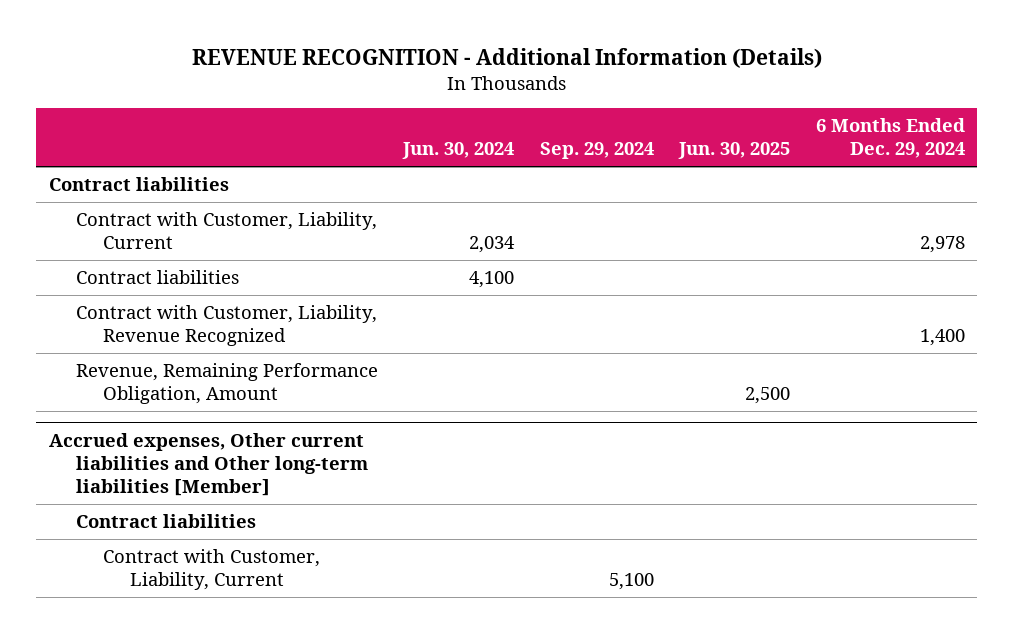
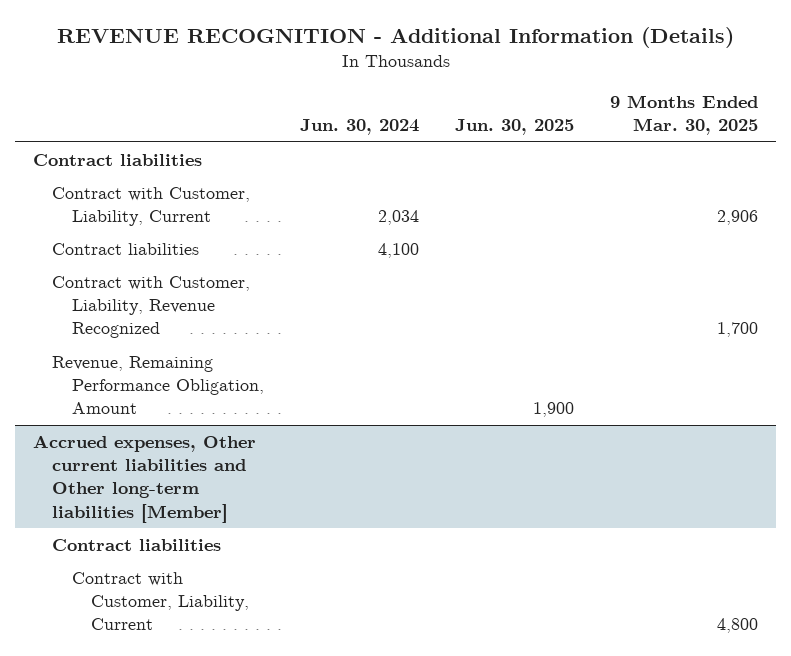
[539,142,654,160] Sep. 29, 2024 -> none
[815,118,965,159] 6 Months Ended Dec. 29, 2024 -> none
none -> [610,95,759,136] 9 Months Ended Mar. 30, 2025
[745,387,791,405] 2,500 -> [533,402,575,418] 1,900

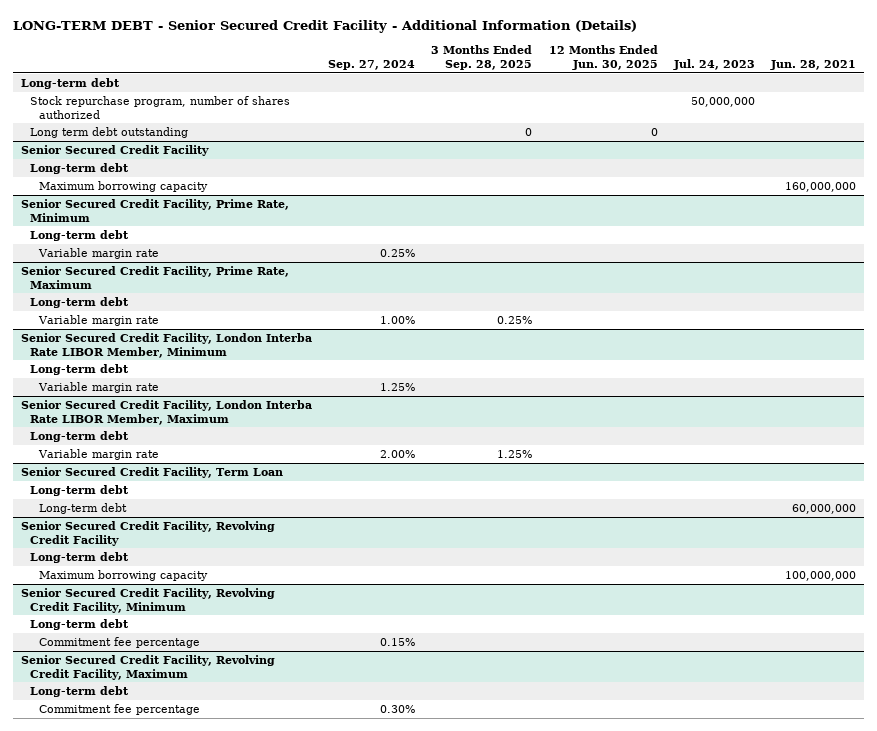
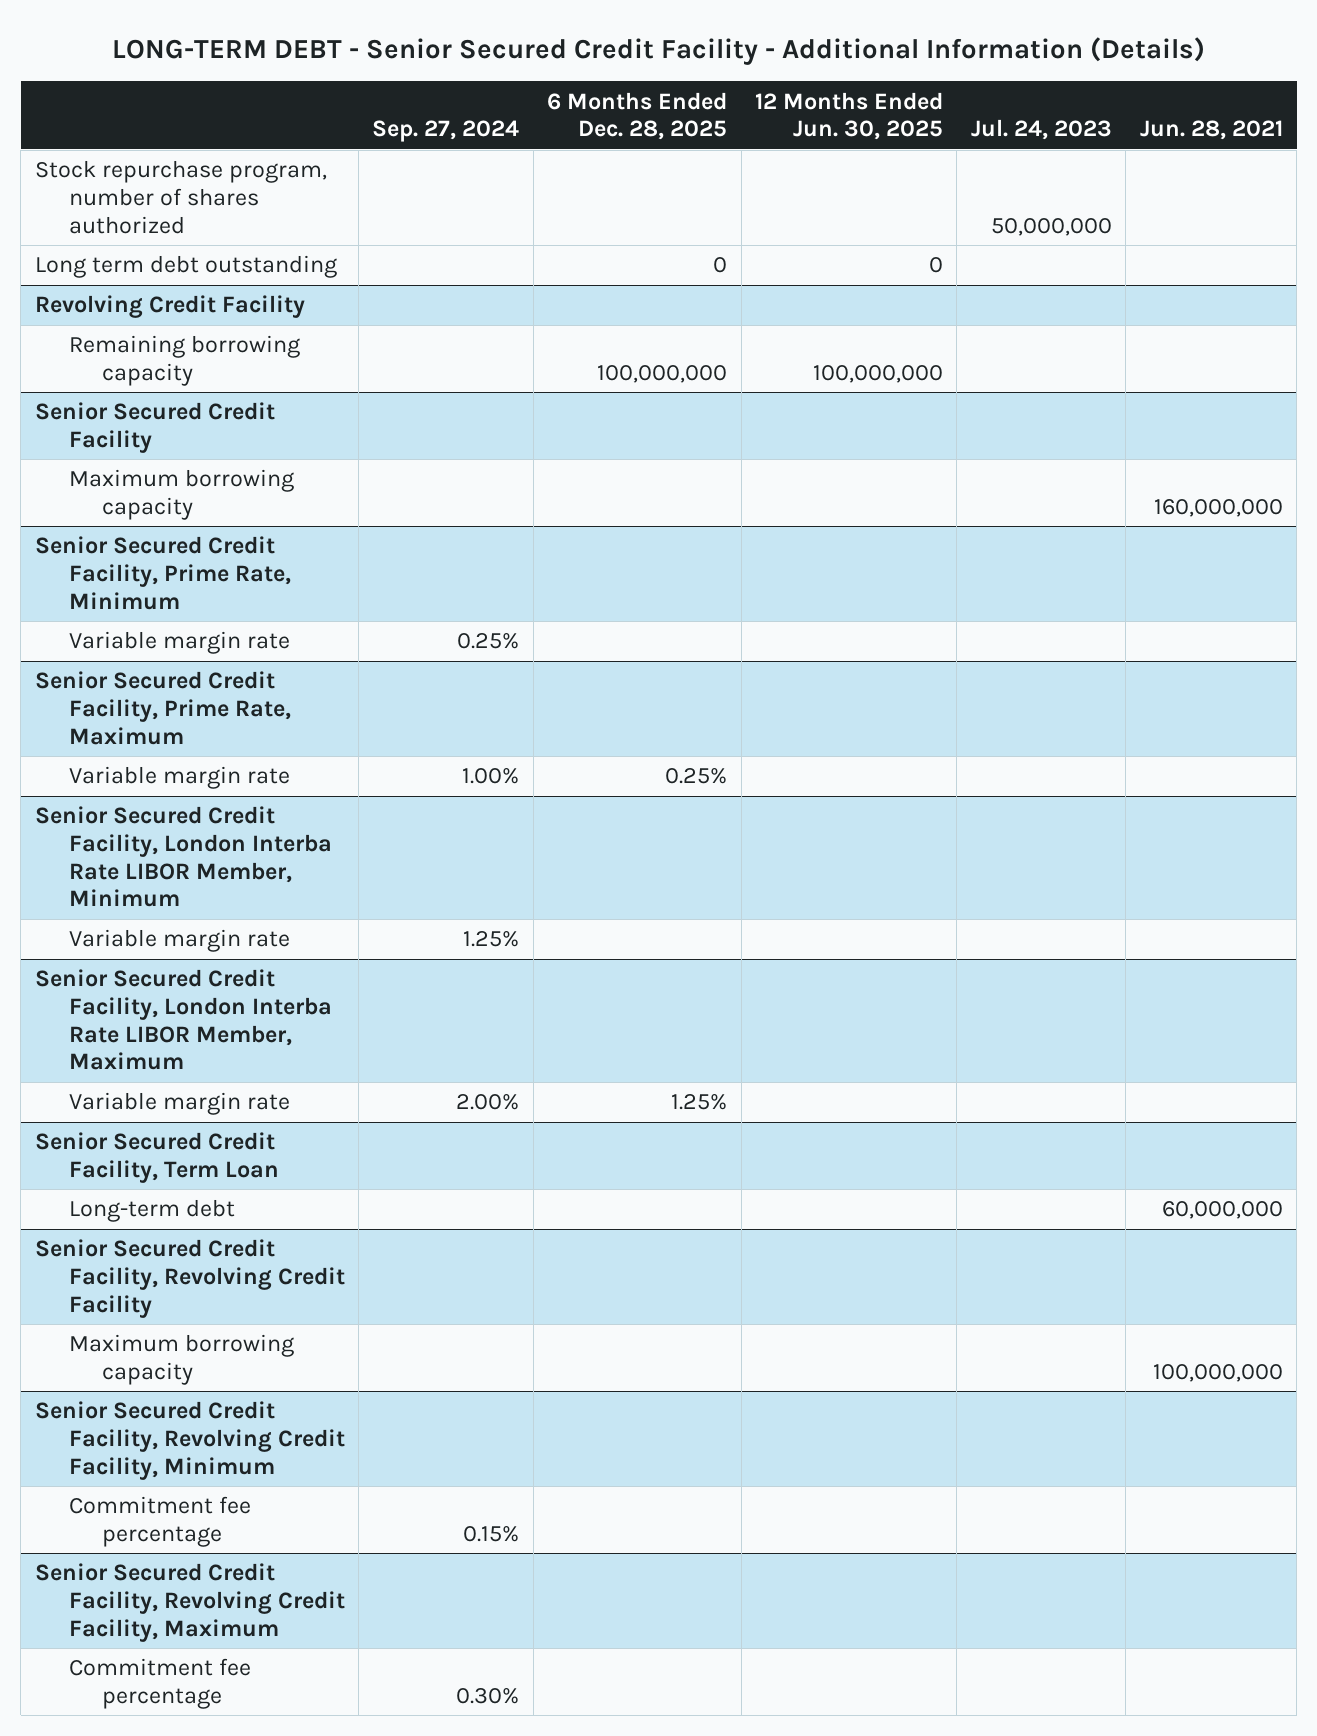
[431,45,533,71] 3 Months Ended Sep. 28, 2025 -> none
none -> [547,91,728,141] 6 Months Ended Dec. 28, 2025
[20,77,120,89] Long-term debt -> none
none -> [34,295,305,319] Revolving Credit Facility
none -> [68,335,300,387] Remaining borrowing capacity
[29,162,129,174] Long-term debt -> none
[29,229,129,241] Long-term debt -> none
[29,296,129,308] Long-term debt -> none
[29,363,129,375] Long-term debt -> none
[29,430,129,442] Long-term debt -> none
[29,484,129,496] Long-term debt -> none
[29,551,129,563] Long-term debt -> none
[29,618,129,630] Long-term debt -> none
[29,685,129,697] Long-term debt -> none

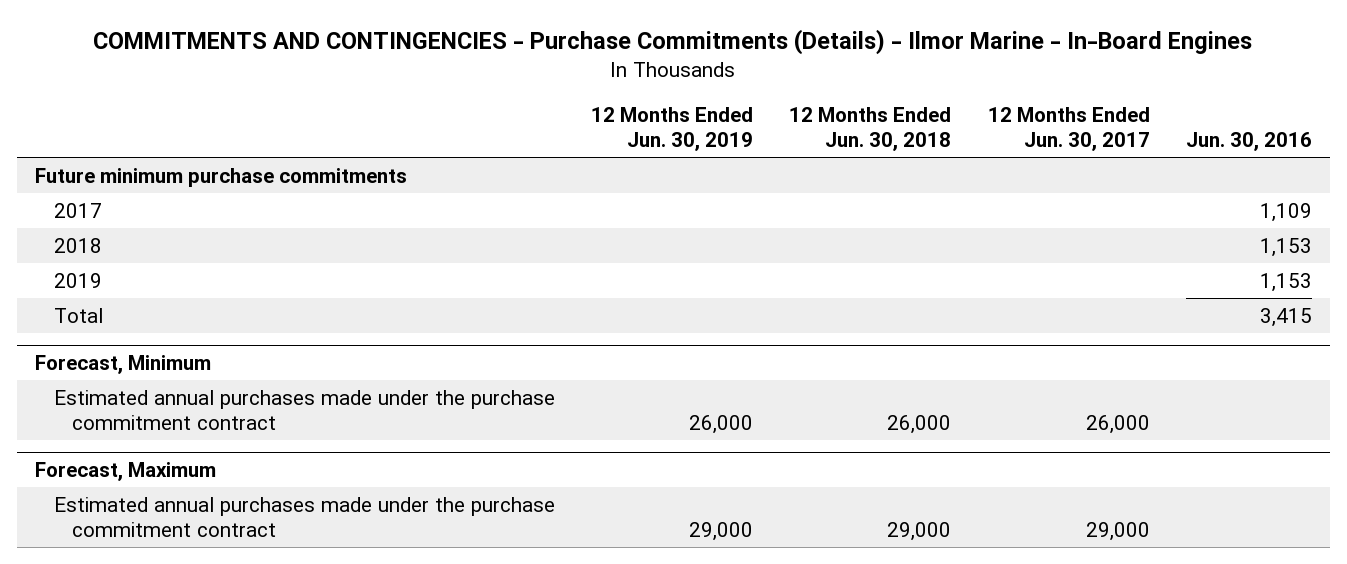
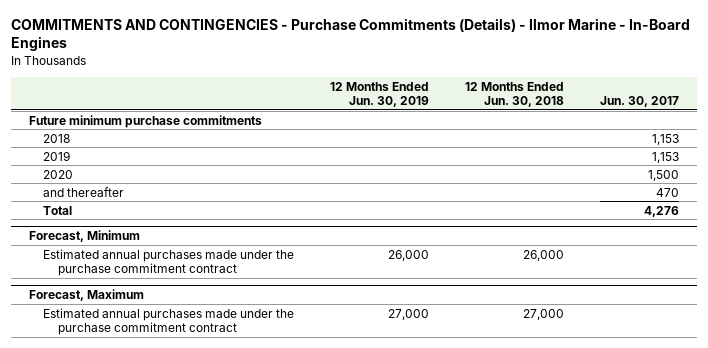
[987,106,1150,152] 12 Months Ended Jun. 30, 2017 -> none
[1185,132,1312,152] Jun. 30, 2016 -> none
none -> [599,95,679,107] Jun. 30, 2017
[53,202,102,218] 2017 -> none
none -> [43,169,74,179] 2020
none -> [43,186,125,197] and thereafter
[688,522,753,542] 29,000 -> [388,308,430,320] 27,000
[887,522,952,542] 29,000 -> [523,308,565,320] 27,000

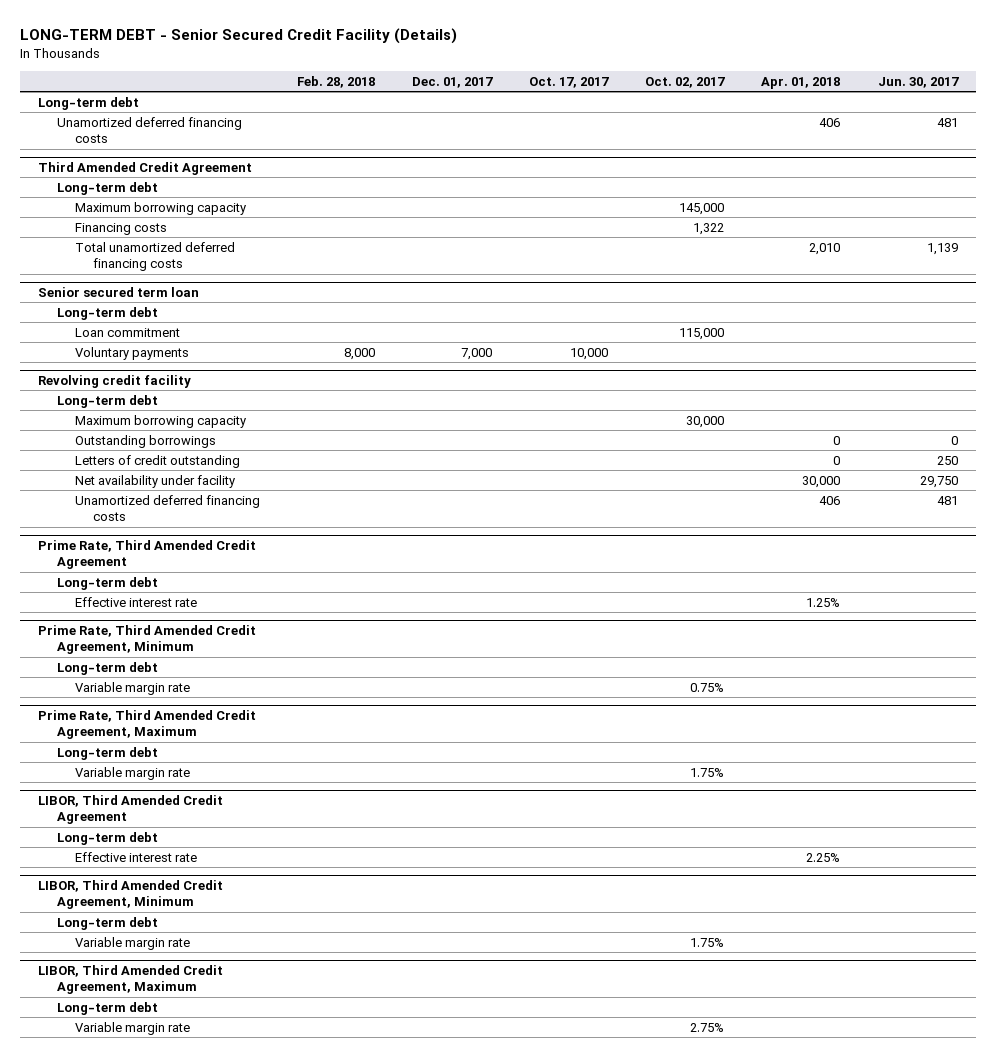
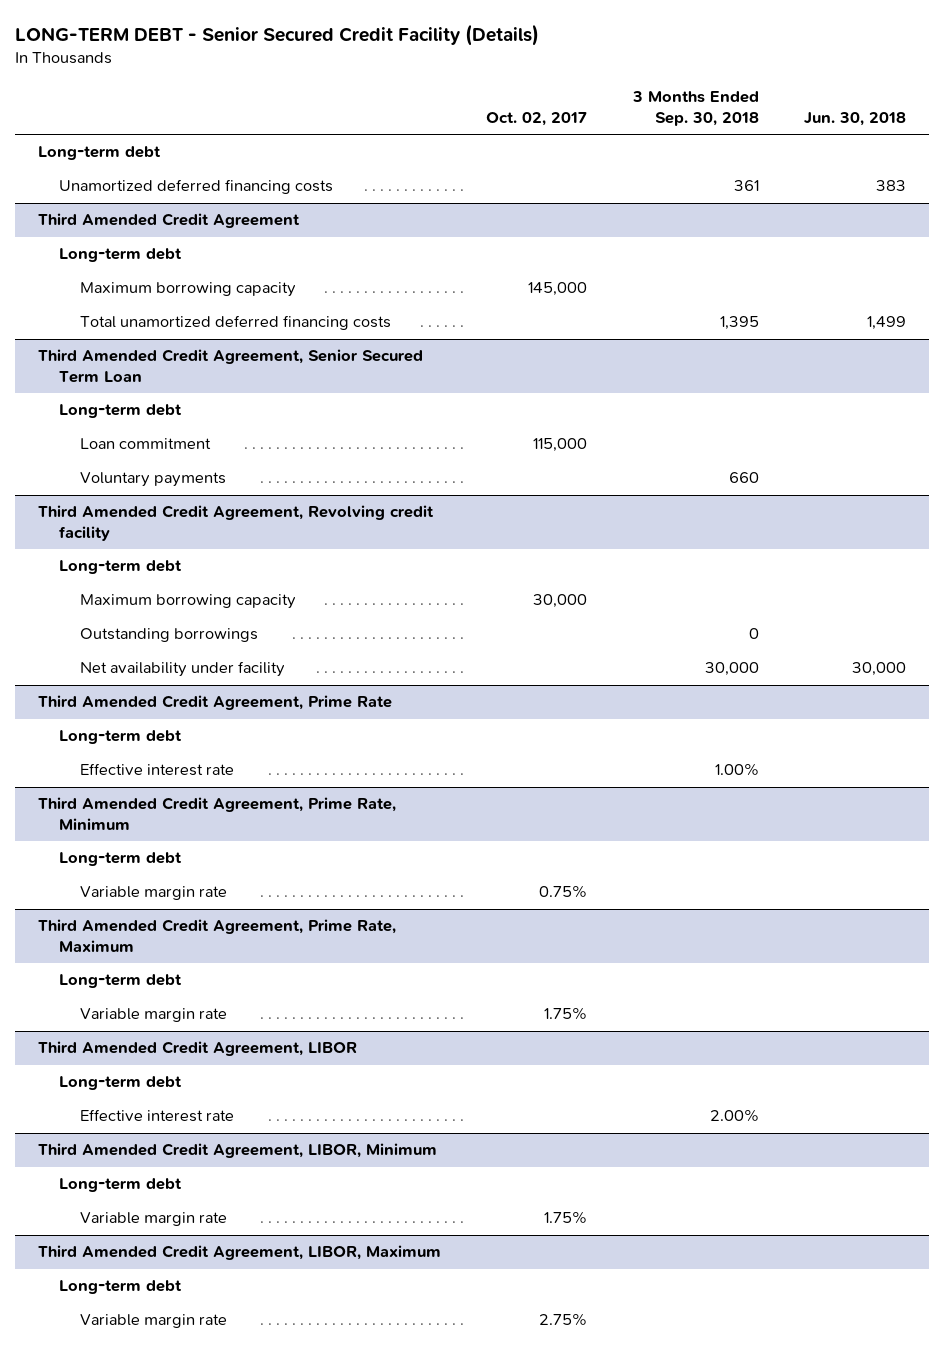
[297,75,376,88] Feb. 28, 2018 -> none
[412,76,494,88] Dec. 01, 2017 -> none
[529,76,610,88] Oct. 17, 2017 -> none
[761,76,841,89] Apr. 01, 2018 -> none
[877,76,959,88] Jun. 30, 2017 -> none
none -> [631,91,759,127] 3 Months Ended Sep. 30, 2018
none -> [804,112,907,127] Jun. 30, 2018
[75,222,168,235] Financing costs -> none
[38,286,200,297] Senior secured term loan -> [38,349,424,384] Third Amended Credit Agreement, Senior Secured Term Loan
[38,374,192,388] Revolving credit facility -> [38,505,435,542] Third Amended Credit Agreement, Revolving credit facility
[75,454,241,468] Letters of credit outstanding -> none
[75,494,261,522] Unamortized deferred financing costs -> none
[38,539,257,570] Prime Rate, Third Amended Credit Agreement -> [38,695,393,711] Third Amended Credit Agreement, Prime Rate
[38,624,257,655] Prime Rate, Third Amended Credit Agreement, Minimum -> [38,797,397,831] Third Amended Credit Agreement, Prime Rate, Minimum
[38,709,257,740] Prime Rate, Third Amended Credit Agreement, Maximum -> [38,919,397,953] Third Amended Credit Agreement, Prime Rate, Maximum
[38,794,224,825] LIBOR, Third Amended Credit Agreement -> [38,1041,358,1057] Third Amended Credit Agreement, LIBOR
[38,879,224,910] LIBOR, Third Amended Credit Agreement, Minimum -> [38,1143,438,1159] Third Amended Credit Agreement, LIBOR, Minimum
[38,964,224,995] LIBOR, Third Amended Credit Agreement, Maximum -> [38,1245,442,1261] Third Amended Credit Agreement, LIBOR, Maximum

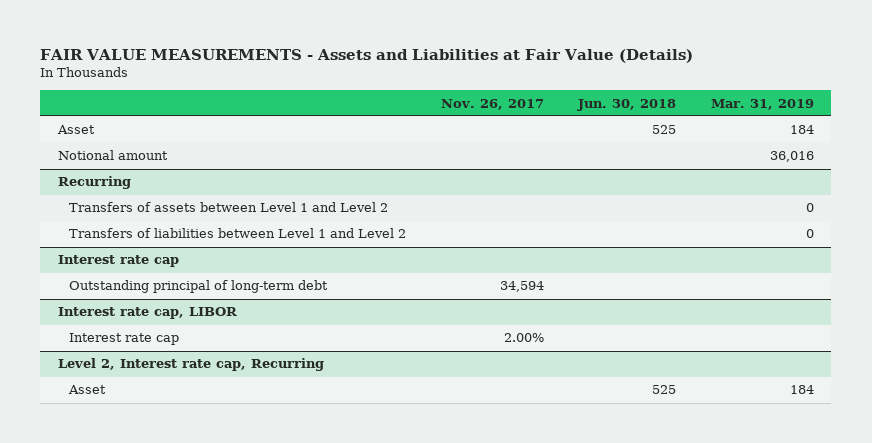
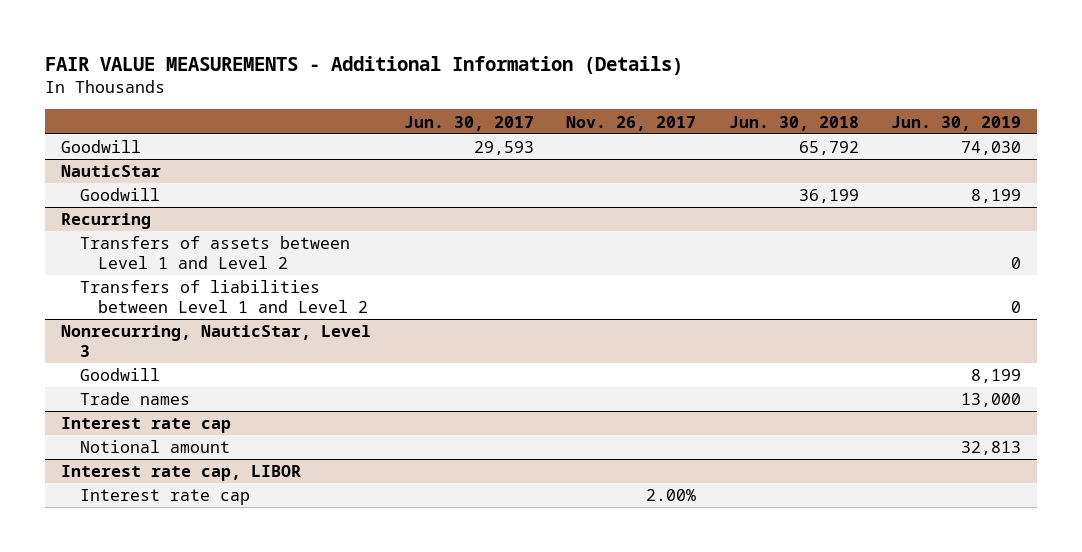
[40,49,694,64] FAIR VALUE MEASUREMENTS - Assets and Liabilities at Fair Value (Details) -> [44,55,683,75] FAIR VALUE MEASUREMENTS - Additional Information (Details)
[711,98,815,110] Mar. 31, 2019 -> none
none -> [403,115,534,131] Jun. 30, 2017
none -> [891,115,1022,131] Jun. 30, 2019
[56,125,95,135] Asset -> none
[57,150,168,161] Notional amount -> none
none -> [61,140,142,154] Goodwill
none -> [61,165,162,178] NauticStar
none -> [79,188,160,202] Goodwill
none -> [61,325,372,357] Nonrecurring, NauticStar, Level 3
none -> [79,368,160,382] Goodwill
none -> [79,392,190,406] Trade names
[68,280,328,294] Outstanding principal of long-term debt -> none
none -> [79,440,230,454] Notional amount
[57,358,324,372] Level 2, Interest rate cap, Recurring -> none
[67,385,106,395] Asset -> none

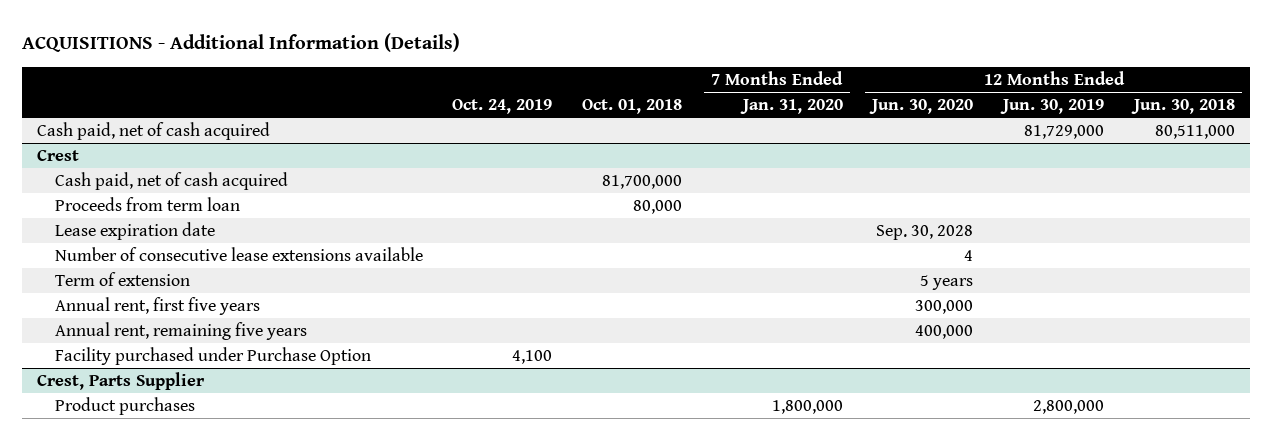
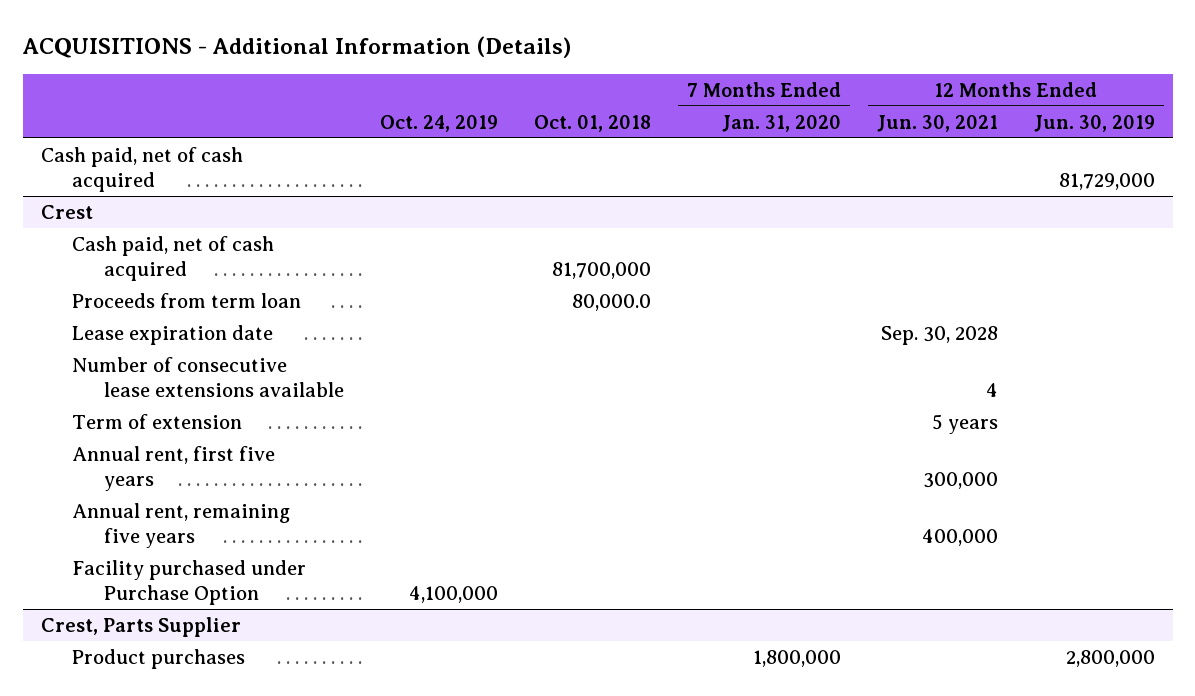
[869,99,974,115] Jun. 30, 2020 -> none
[1130,99,1235,115] Jun. 30, 2018 -> none
none -> [876,114,998,132] Jun. 30, 2021
[633,199,683,214] 80,000 -> [571,293,651,311] 80,000.0
[512,349,553,364] 4,100 -> [408,585,498,603] 4,100,000

